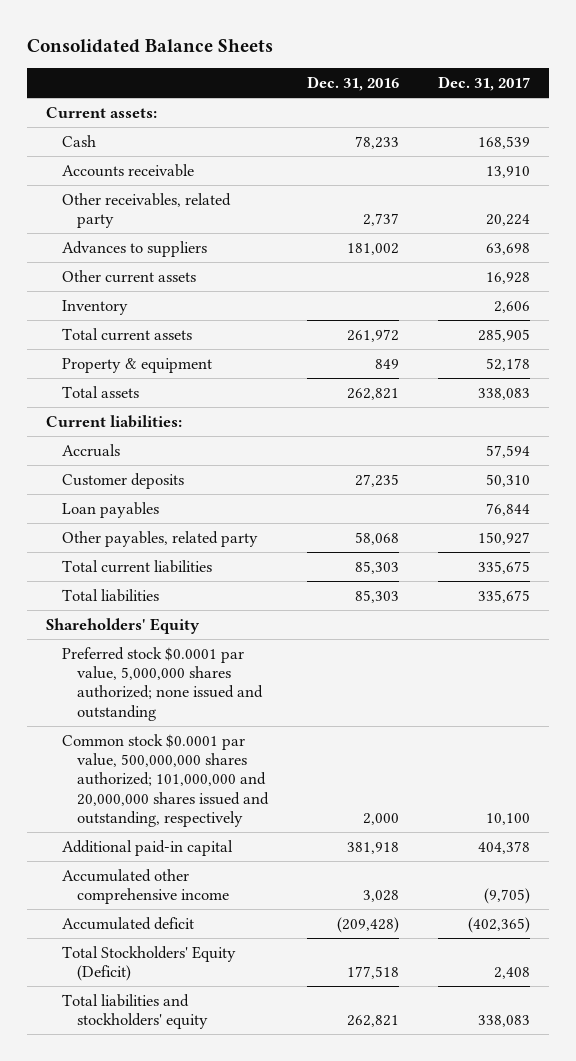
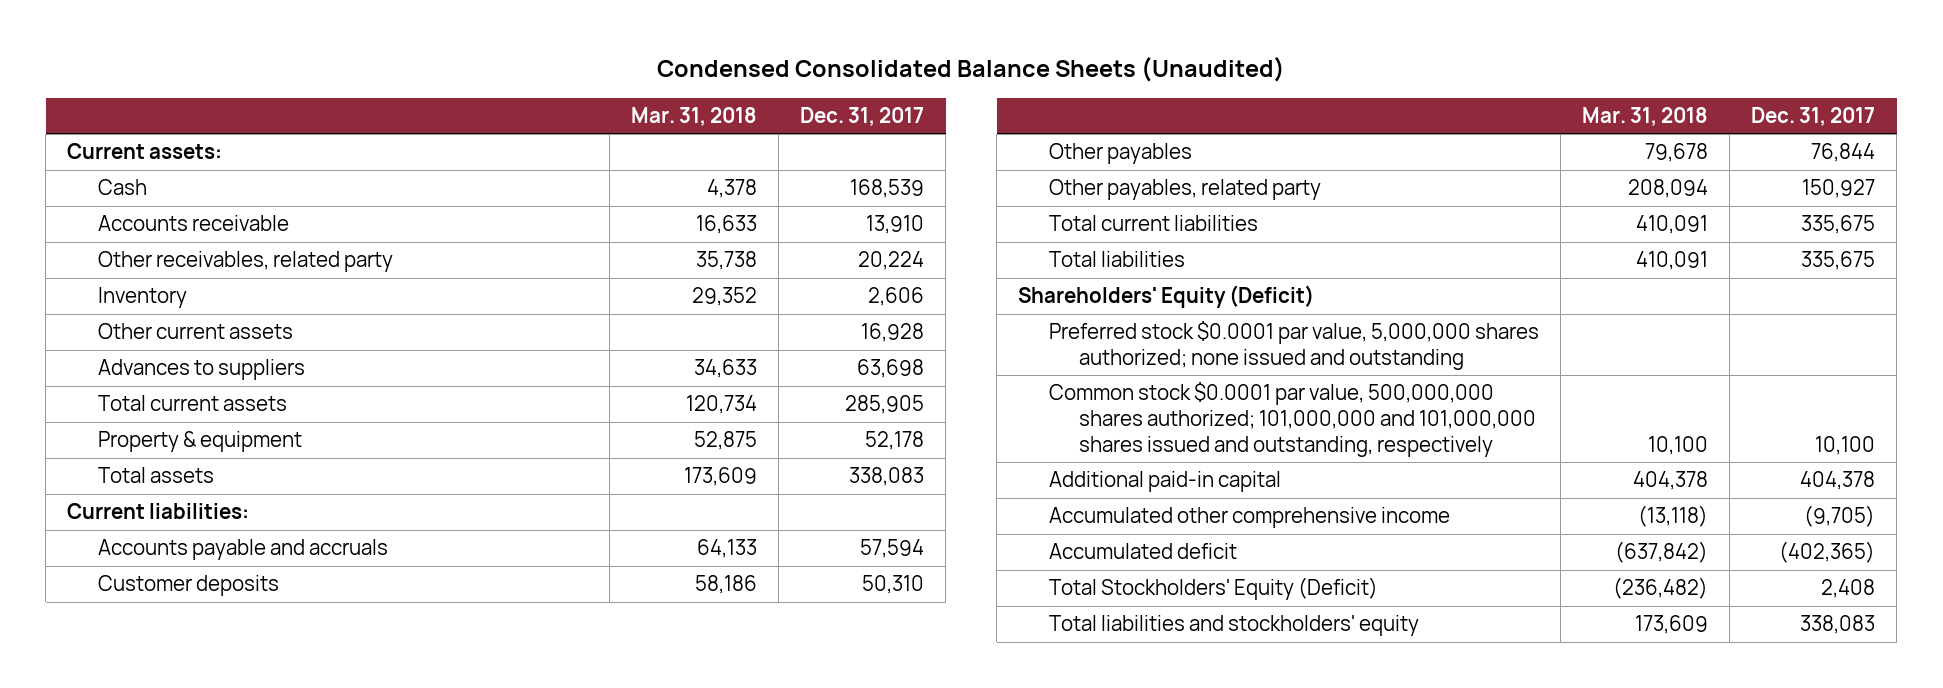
[26,39,273,54] Consolidated Balance Sheets -> [657,57,1286,83] Condensed Consolidated Balance Sheets (Unaudited)
[307,76,400,92] Dec. 31, 2016 -> none
none -> [631,106,758,126] Mar. 31, 2018
[61,269,196,283] Other current assets -> [97,323,293,340] Other current assets
[61,240,207,257] Advances to suppliers -> [97,359,305,381] Advances to suppliers
[61,443,120,457] Accruals -> [97,539,388,561] Accounts payable and accruals
[61,501,159,518] Loan payables -> [1048,143,1192,165] Other payables
[45,617,200,634] Shareholders' Equity -> [1018,285,1315,309] Shareholders' Equity (Deficit)
[61,733,270,827] Common stock $0.0001 par value, 500,000,000 shares authorized; 101,000,000 and 20,000,000 shares issued and outstanding, respectively -> [1048,382,1537,457] Common stock $0.0001 par value, 500,000,000 shares authorized; 101,000,000 and 101,000,000 shares issued and outstanding, respectively

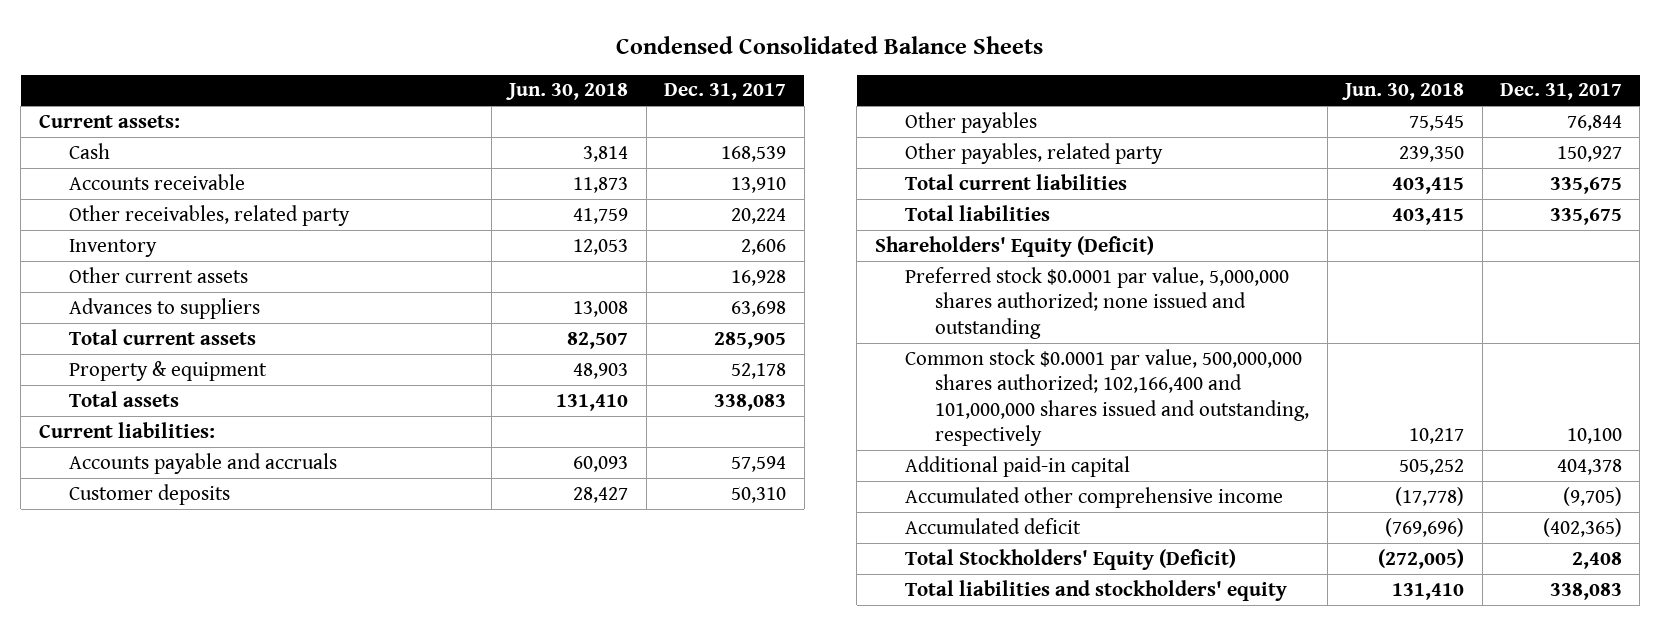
[657,57,1286,83] Condensed Consolidated Balance Sheets (Unaudited) -> [616,35,1044,54] Condensed Consolidated Balance Sheets
[631,106,758,126] Mar. 31, 2018 -> none
none -> [506,83,629,101] Jun. 30, 2018
[1048,382,1537,457] Common stock $0.0001 par value, 500,000,000 shares authorized; 101,000,000 and 101,000,000 shares issued and outstanding, respectively -> [904,348,1310,447] Common stock $0.0001 par value, 500,000,000 shares authorized; 102,166,400 and 101,000,000 shares issued and outstanding, respectively

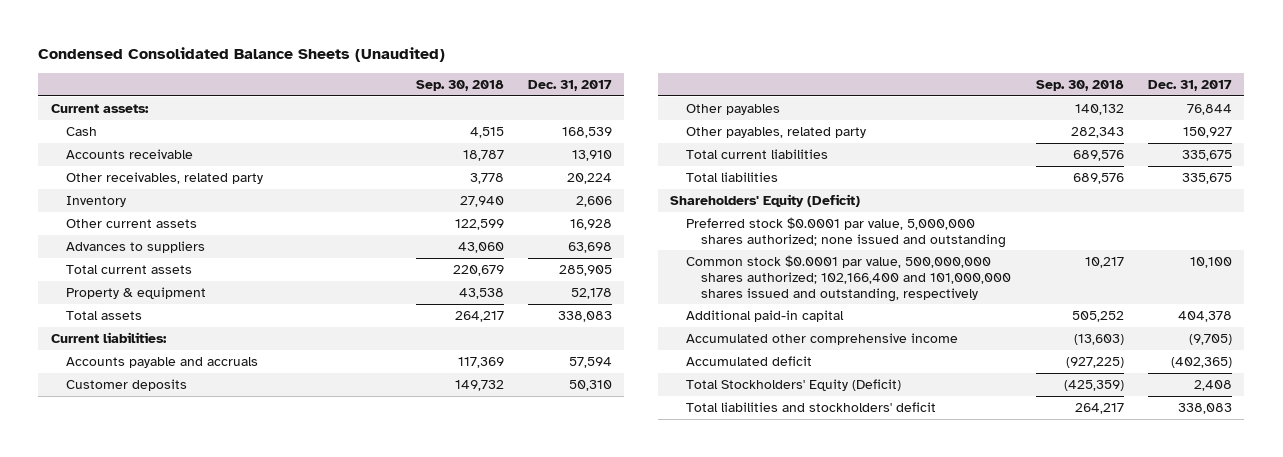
[616,35,1044,54] Condensed Consolidated Balance Sheets -> [38,47,446,63] Condensed Consolidated Balance Sheets (Unaudited)
[506,83,629,101] Jun. 30, 2018 -> none
none -> [415,79,504,91] Sep. 30, 2018
[904,579,1287,601] Total liabilities and stockholders' equity -> [685,401,936,412] Total liabilities and stockholders' deficit

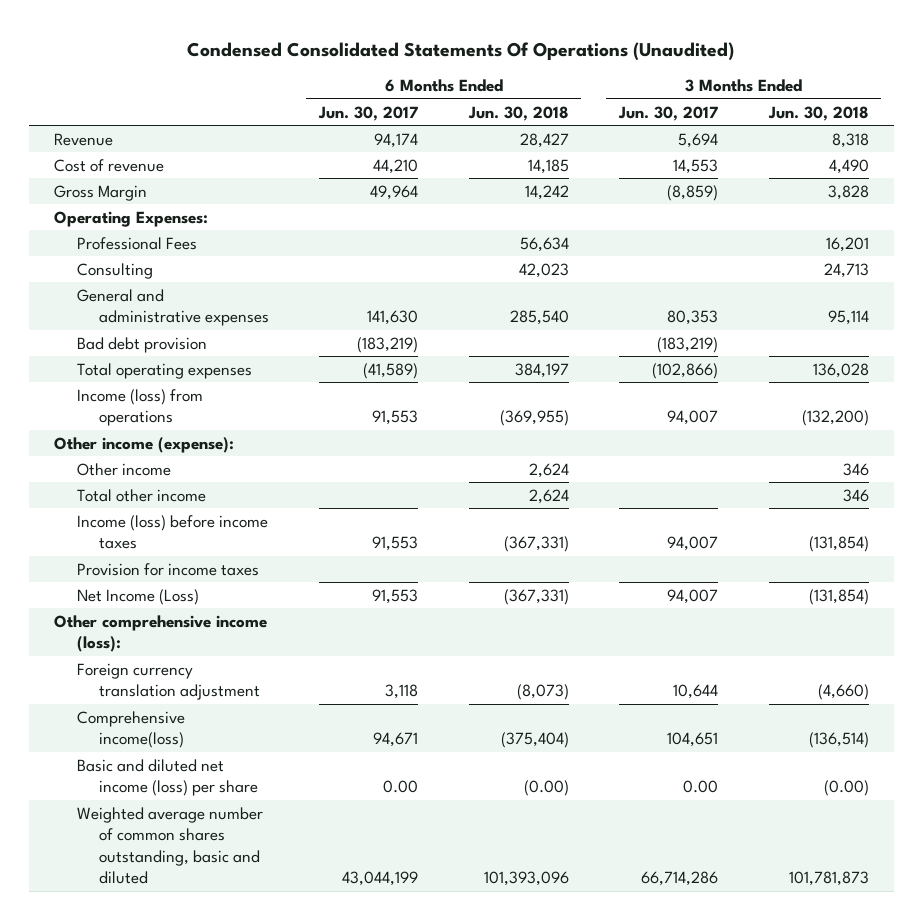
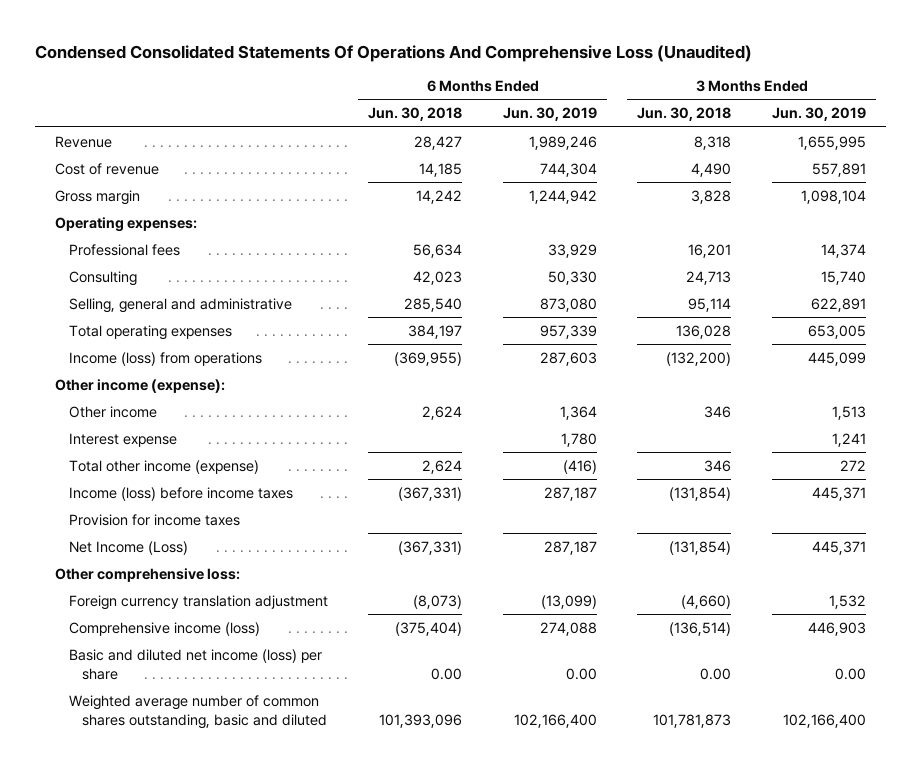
[187,41,735,61] Condensed Consolidated Statements Of Operations (Unaudited) -> [35,44,753,62] Condensed Consolidated Statements Of Operations And Comprehensive Loss (Unaudited)
[318,105,419,121] Jun. 30, 2017 -> none
[618,105,719,121] Jun. 30, 2017 -> none
none -> [502,107,597,122] Jun. 30, 2019
none -> [771,107,866,122] Jun. 30, 2019
[54,184,148,201] Gross Margin -> [55,189,141,205] Gross margin
[54,210,209,227] Operating Expenses: -> [55,216,198,232] Operating expenses:
[76,236,197,250] Professional Fees -> [68,243,180,256] Professional fees
[76,336,207,353] Bad debt provision -> none
[76,288,269,327] General and administrative expenses -> [68,297,292,313] Selling, general and administrative
none -> [68,432,177,447] Interest expense
[76,488,206,502] Total other income -> [68,459,259,474] Total other income (expense)
[54,614,268,653] Other comprehensive income (loss): -> [55,567,241,582] Other comprehensive loss:
[76,710,185,749] Comprehensive income(loss) -> [68,621,260,636] Comprehensive income (loss)
[523,780,569,797] (0.00) -> [431,667,463,680] 0.00
[823,780,869,797] (0.00) -> [700,667,732,680] 0.00

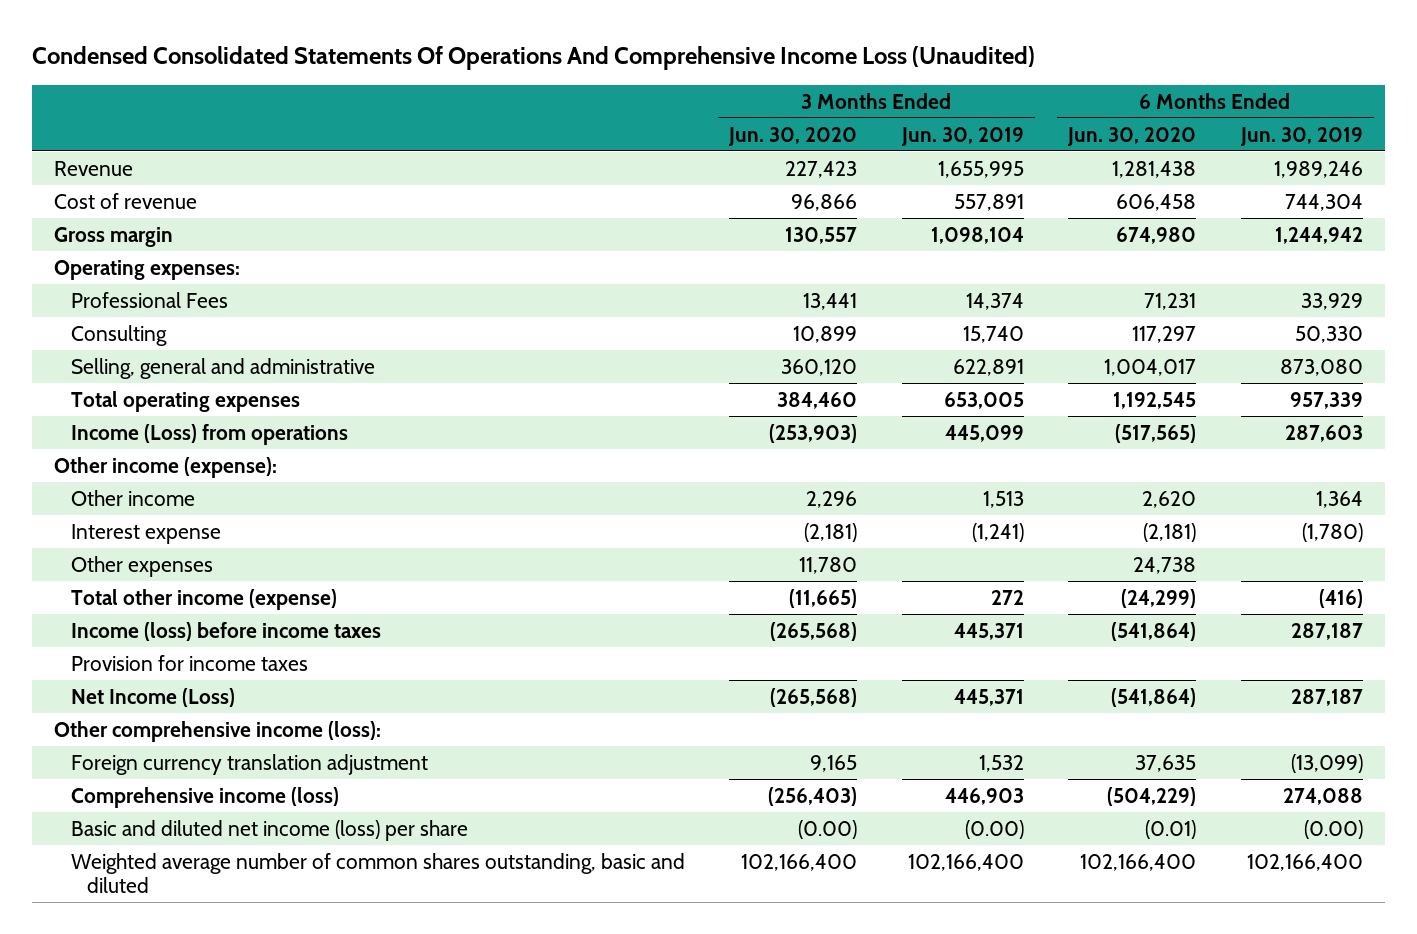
[35,44,753,62] Condensed Consolidated Statements Of Operations And Comprehensive Loss (Unaudited) -> [31,46,1035,71] Condensed Consolidated Statements Of Operations And Comprehensive Income Loss (Unaudited)
[368,107,463,122] Jun. 30, 2018 -> none
[637,107,732,122] Jun. 30, 2018 -> none
none -> [728,126,858,146] Jun. 30, 2020
none -> [1067,126,1197,146] Jun. 30, 2020
[68,243,180,256] Professional fees -> [70,291,228,308] Professional Fees
[68,351,262,366] Income (loss) from operations -> [70,423,348,445] Income (Loss) from operations
[560,432,597,447] 1,780 -> [1301,522,1363,542] (1,780)
[831,432,866,447] 1,241 -> [971,522,1024,542] (1,241)
none -> [70,555,213,577] Other expenses
[55,567,241,582] Other comprehensive loss: -> [54,720,382,742] Other comprehensive income (loss):
[565,667,597,680] 0.00 -> [1303,819,1363,839] (0.00)
[834,667,866,680] 0.00 -> [964,819,1024,839] (0.00)

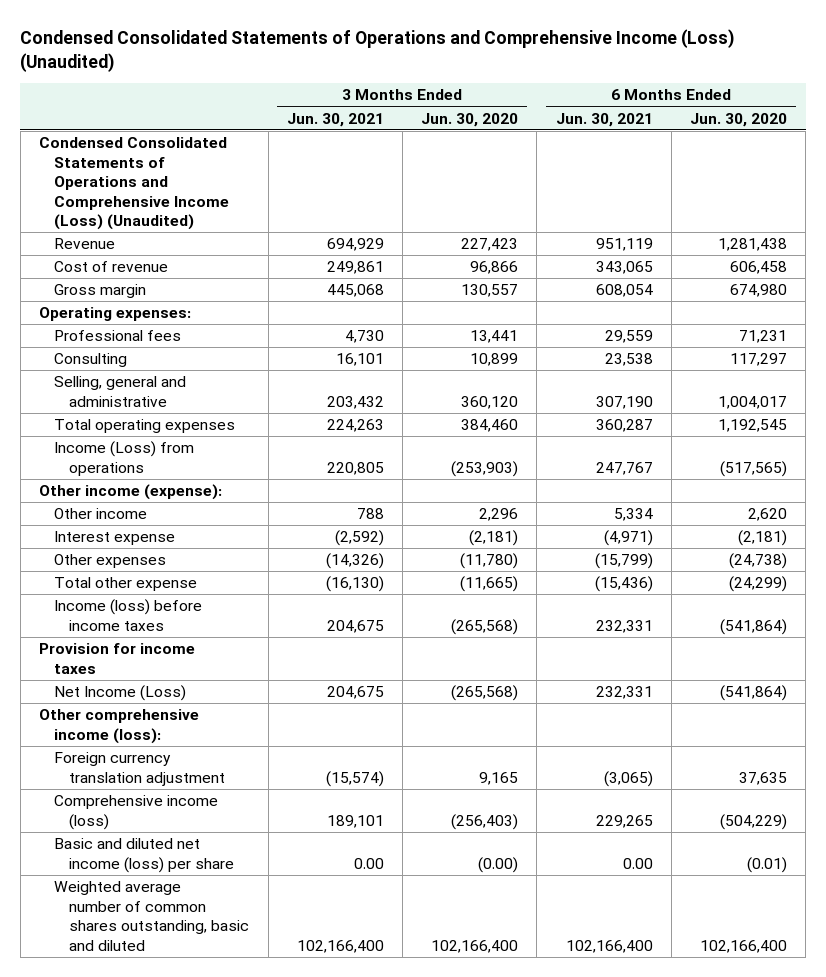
[31,46,1035,71] Condensed Consolidated Statements Of Operations And Comprehensive Income Loss (Unaudited) -> [20,29,736,72] Condensed Consolidated Statements of Operations and Comprehensive Income (Loss) (Unaudited)
[900,126,1024,146] Jun. 30, 2019 -> none
[1239,126,1363,146] Jun. 30, 2019 -> none
none -> [286,112,384,127] Jun. 30, 2021
none -> [555,112,653,127] Jun. 30, 2021
none -> [38,137,230,231] Condensed Consolidated Statements of Operations and Comprehensive Income (Loss) (Unaudited)
[70,291,228,308] Professional Fees -> [54,330,182,342] Professional fees
[799,556,858,574] 11,780 -> [460,553,519,570] (11,780)
[1133,556,1197,574] 24,738 -> [728,553,787,570] (24,738)
[70,588,337,610] Total other income (expense) -> [54,577,198,592] Total other expense

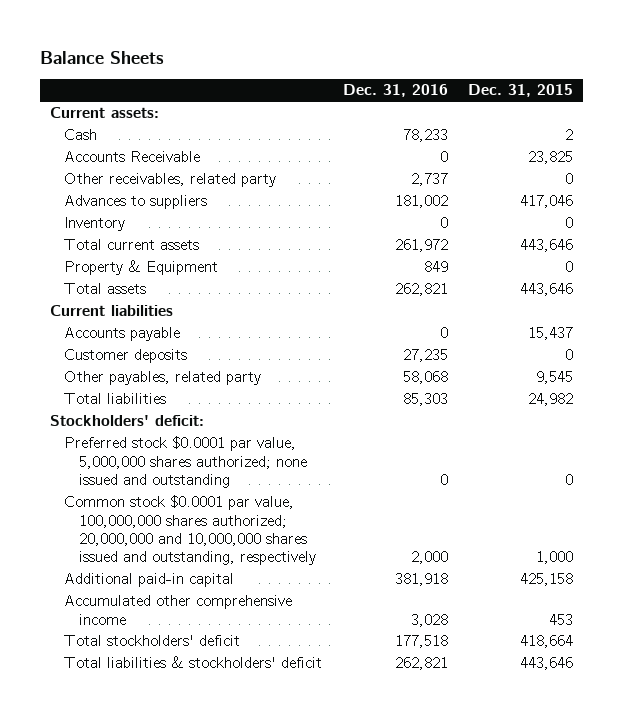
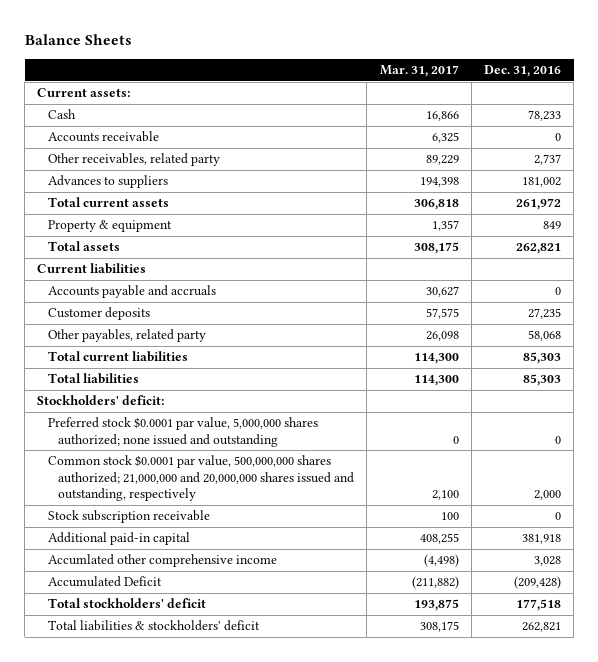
[468,84,574,98] Dec. 31, 2015 -> none
none -> [379,65,459,78] Mar. 31, 2017
[64,151,201,163] Accounts Receivable -> [47,131,159,143] Accounts receivable
[64,217,126,232] Inventory -> none
[64,260,219,276] Property & Equipment -> [47,220,172,233] Property & equipment
[64,327,181,342] Accounts payable -> [47,285,216,299] Accounts payable and accruals
none -> [47,351,188,363] Total current liabilities
[64,495,316,566] Common stock $0.0001 par value, 100,000,000 shares authorized; 20,000,000 and 10,000,000 shares issued and outstanding, respectively -> [47,455,355,502] Common stock $0.0001 par value, 500,000,000 shares authorized; 21,000,000 and 20,000,000 shares issued and outstanding, respectively
none -> [47,510,210,524] Stock subscription receivable
[64,595,293,625] Accumulated other comprehensive income -> [47,554,277,568] Accumlated other comprehensive income
none -> [47,576,162,588] Accumulated Deficit

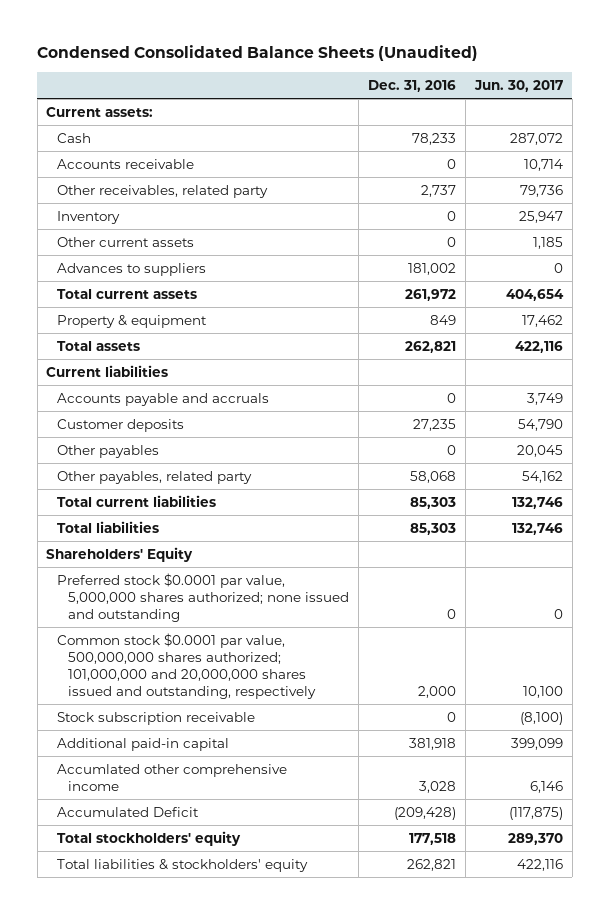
[24,34,132,46] Balance Sheets -> [37,45,479,62] Condensed Consolidated Balance Sheets (Unaudited)
[379,65,459,78] Mar. 31, 2017 -> none
none -> [473,79,563,92] Jun. 30, 2017
none -> [57,210,121,224] Inventory
none -> [57,236,195,247] Other current assets
none -> [57,444,160,458] Other payables
[37,395,165,406] Stockholders' deficit: -> [46,546,194,562] Shareholders' Equity
[47,455,355,502] Common stock $0.0001 par value, 500,000,000 shares authorized; 21,000,000 and 20,000,000 shares issued and outstanding, respectively -> [57,632,317,699] Common stock $0.0001 par value, 500,000,000 shares authorized; 101,000,000 and 20,000,000 shares issued and outstanding, respectively
[47,598,206,609] Total stockholders' deficit -> [57,830,242,846] Total stockholders' equity
[47,620,260,632] Total liabilities & stockholders' deficit -> [57,858,309,872] Total liabilities & stockholders' equity

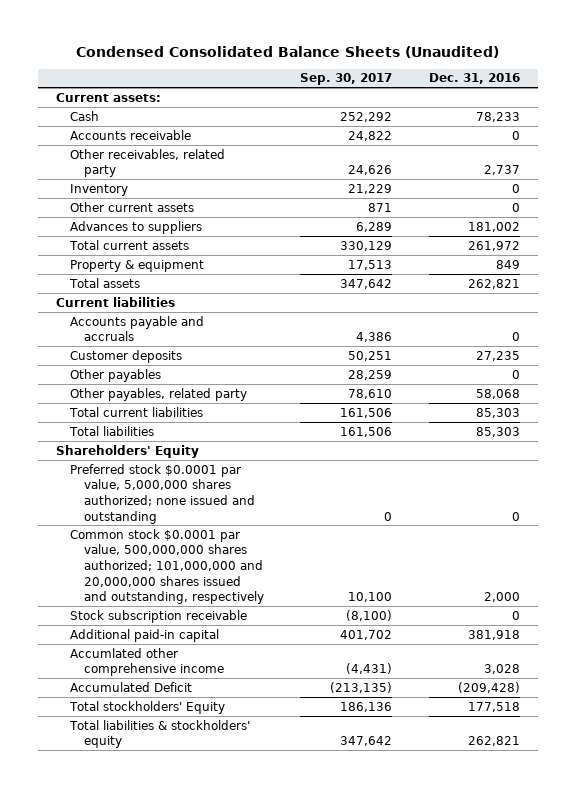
[473,79,563,92] Jun. 30, 2017 -> none
none -> [300,73,393,86] Sep. 30, 2017
[57,830,242,846] Total stockholders' equity -> [69,700,226,714] Total stockholders' Equity

